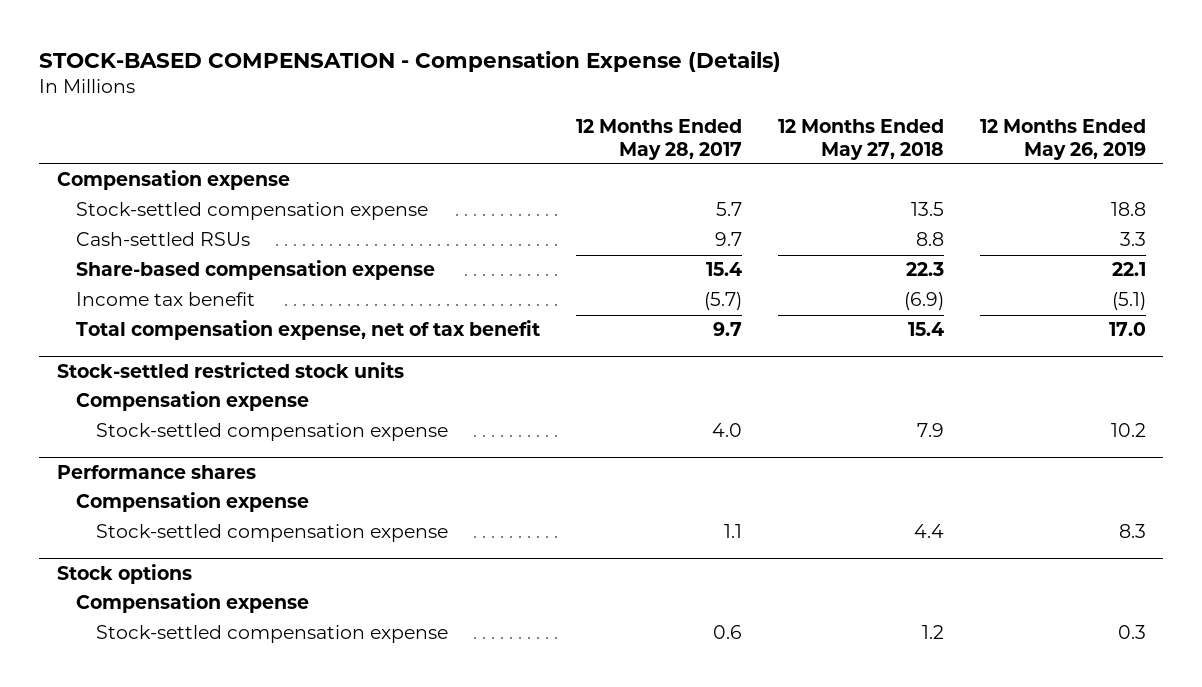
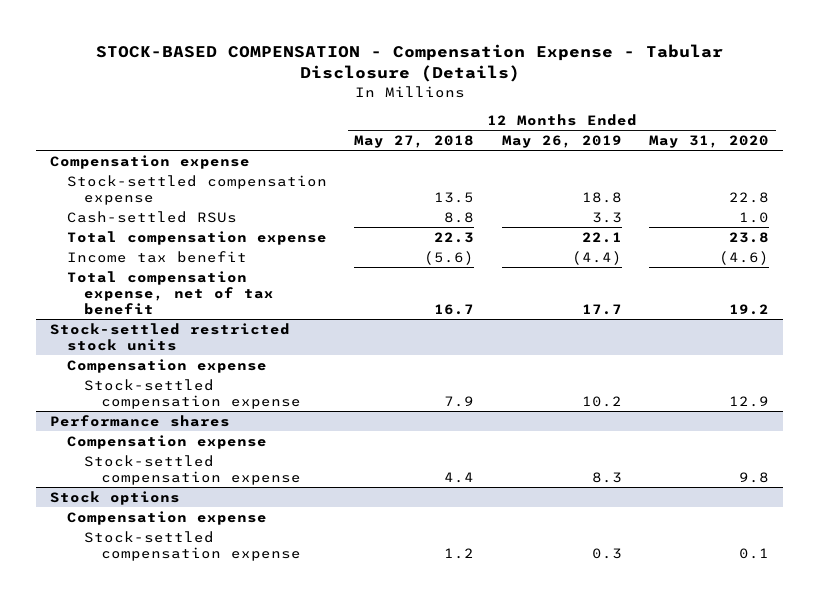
[38,50,781,72] STOCK-BASED COMPENSATION - Compensation Expense (Details) -> [95,44,723,83] STOCK-BASED COMPENSATION - Compensation Expense - Tabular Disclosure (Details)
[576,119,743,160] 12 Months Ended May 28, 2017 -> none
none -> [649,135,770,149] May 31, 2020
[76,260,436,281] Share-based compensation expense -> [66,230,327,245] Total compensation expense
[903,292,944,311] (6.9) -> [424,250,475,265] (5.6)
[1111,292,1146,311] (5.1) -> [571,250,622,265] (4.4)
[907,322,944,337] 15.4 -> [434,303,475,315] 16.7
[1108,322,1146,337] 17.0 -> [581,303,622,315] 17.7

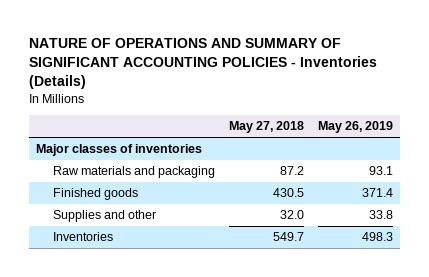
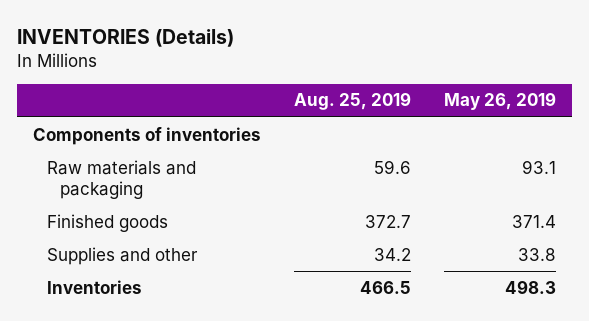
[28,38,377,90] NATURE OF OPERATIONS AND SUMMARY OF SIGNIFICANT ACCOUNTING POLICIES - Inventories (Details) -> [17,28,235,47] INVENTORIES (Details)
[229,121,305,134] May 27, 2018 -> none
none -> [293,92,411,111] Aug. 25, 2019
[35,144,202,157] Major classes of inventories -> [33,126,262,145] Components of inventories

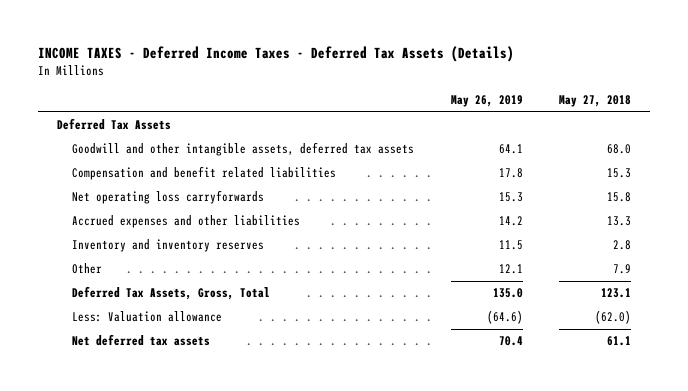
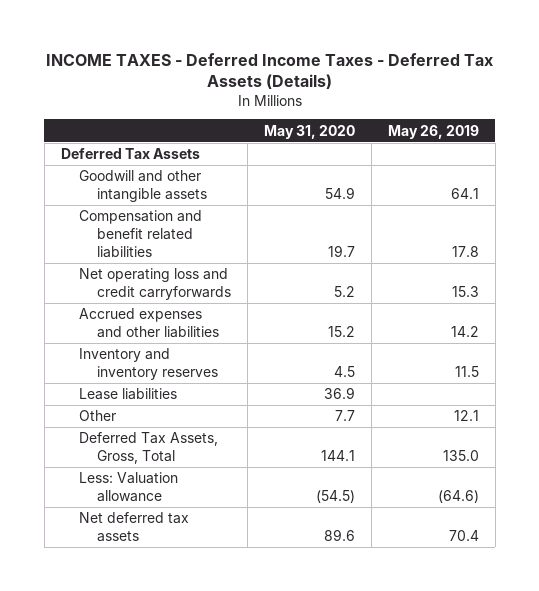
[559,94,632,107] May 27, 2018 -> none
none -> [263,124,355,139] May 31, 2020
[71,142,414,157] Goodwill and other intangible assets, deferred tax assets -> [78,170,208,202] Goodwill and other intangible assets
[71,190,264,205] Net operating loss carryforwards -> [78,268,232,300] Net operating loss and credit carryforwards
none -> [78,388,177,401] Lease liabilities

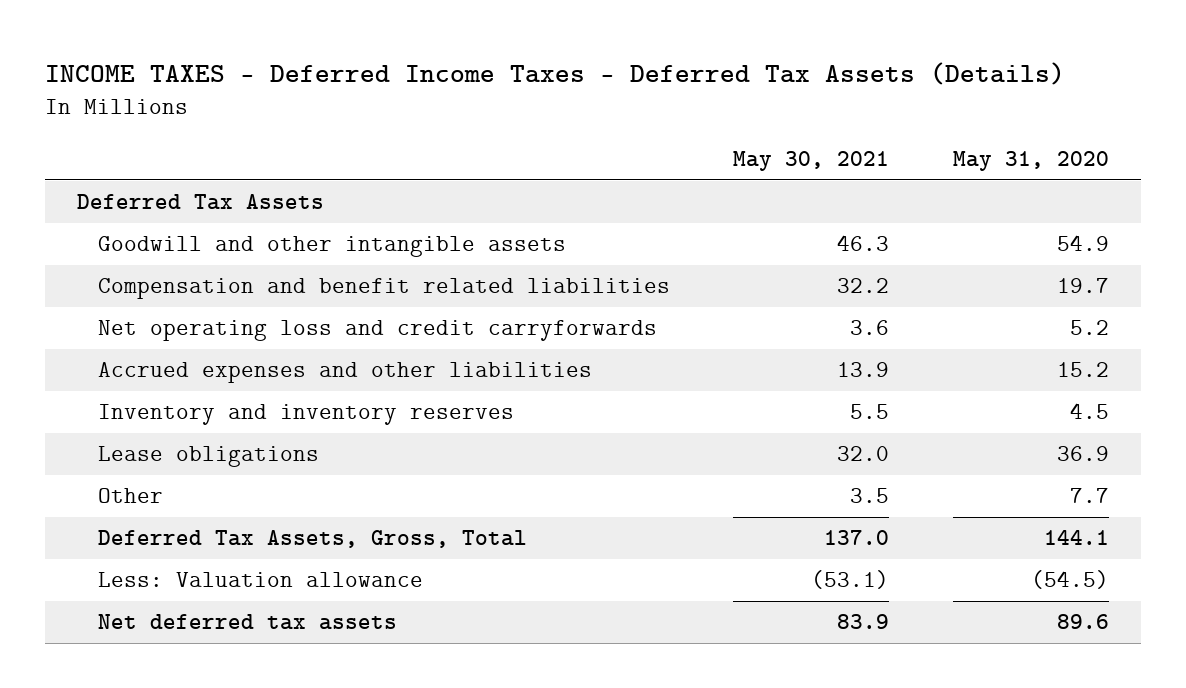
[387,124,479,139] May 26, 2019 -> none
none -> [733,151,890,172] May 30, 2021
[78,388,177,401] Lease liabilities -> [97,446,319,468] Lease obligations

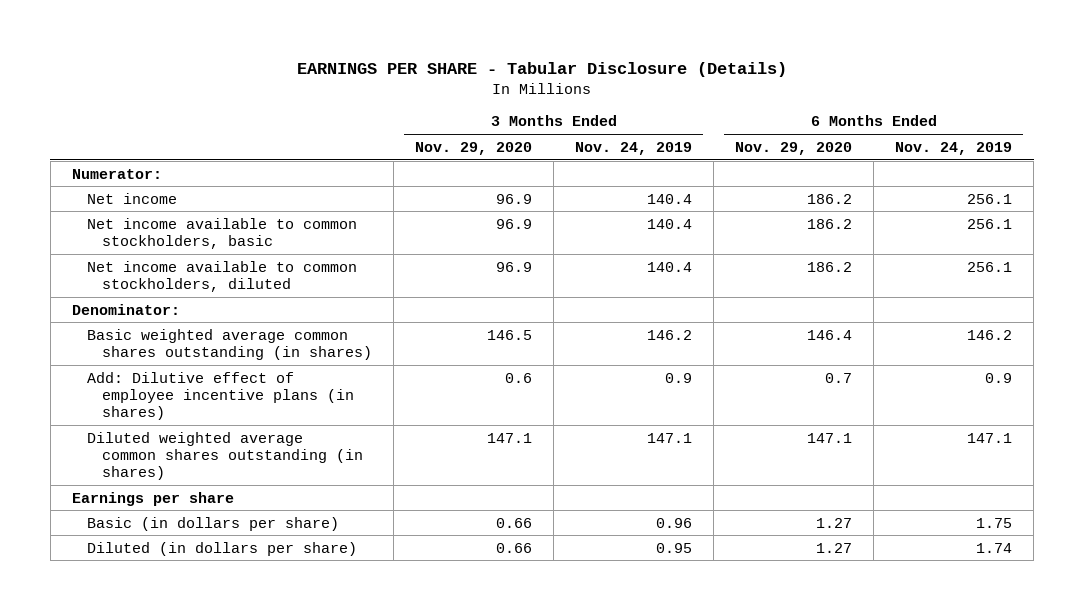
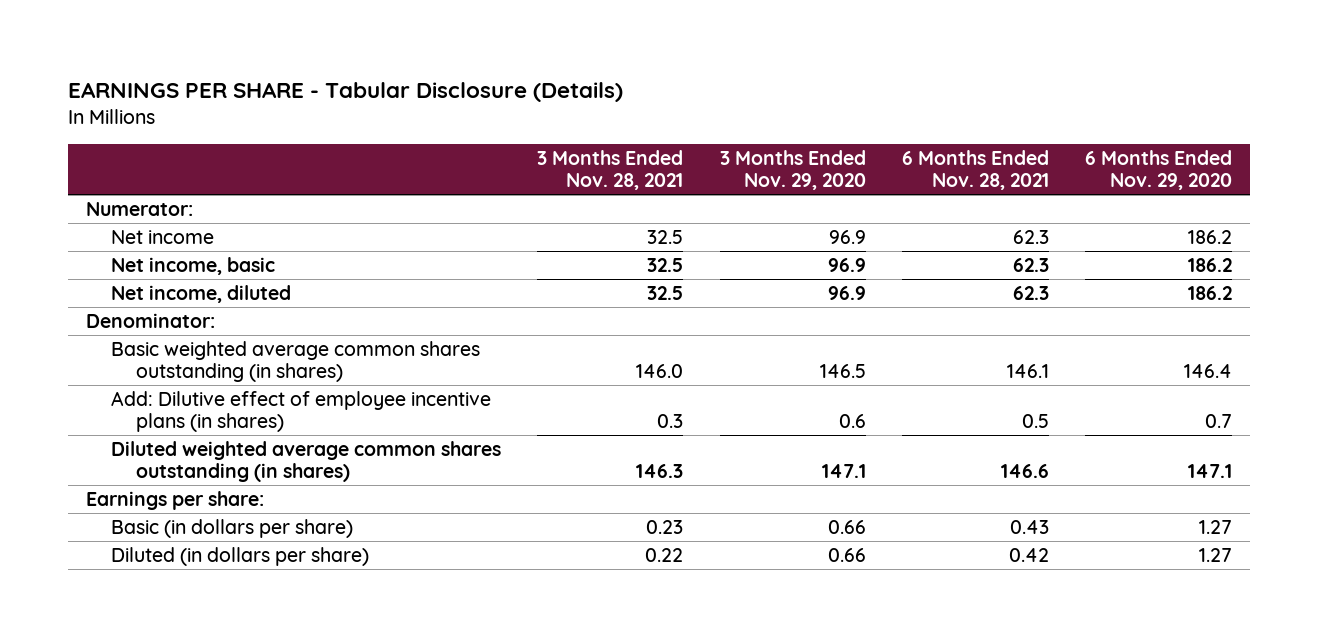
[575,141,693,155] Nov. 24, 2019 -> none
[895,141,1013,155] Nov. 24, 2019 -> none
none -> [537,149,684,191] 3 Months Ended Nov. 28, 2021
none -> [901,149,1049,191] 6 Months Ended Nov. 28, 2021
[86,217,357,249] Net income available to common stockholders, basic -> [111,256,276,275] Net income, basic
[86,260,357,292] Net income available to common stockholders, diluted -> [111,284,292,303] Net income, diluted
[72,491,235,506] Earnings per share -> [85,490,264,510] Earnings per share:

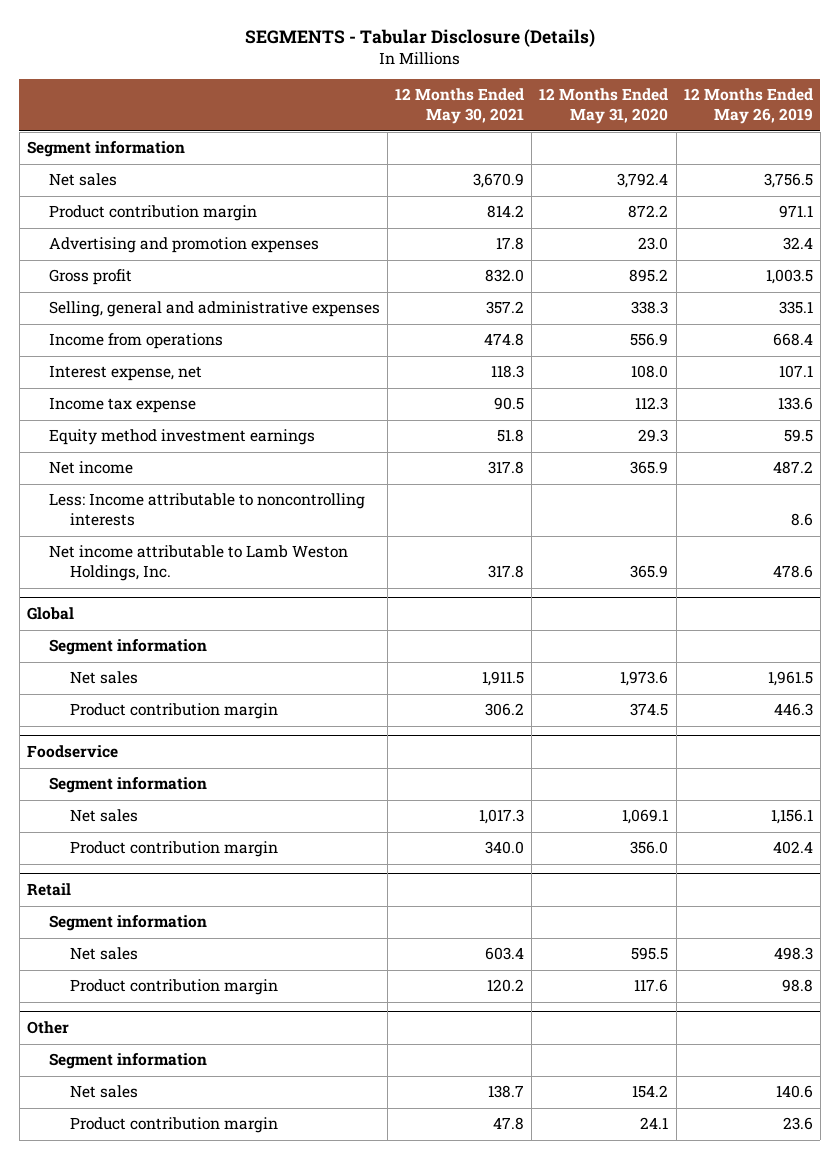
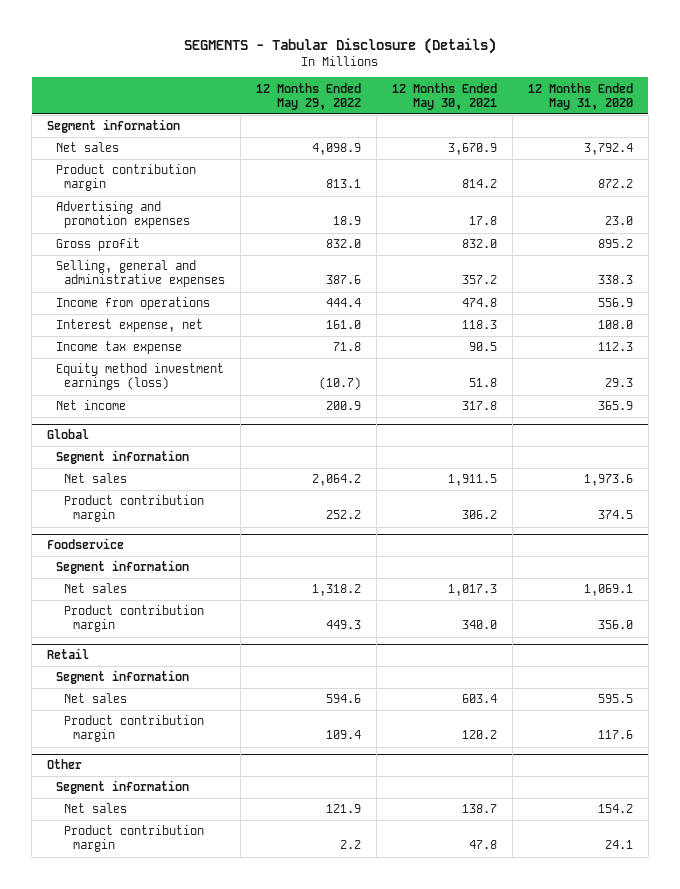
[683,88,813,125] 12 Months Ended May 26, 2019 -> none
none -> [256,82,362,110] 12 Months Ended May 29, 2022
[48,429,315,446] Equity method investment earnings -> [55,363,224,391] Equity method investment earnings (loss)
[48,493,365,527] Less: Income attributable to noncontrolling interests -> none
[48,545,348,582] Net income attributable to Lamb Weston Holdings, Inc. -> none

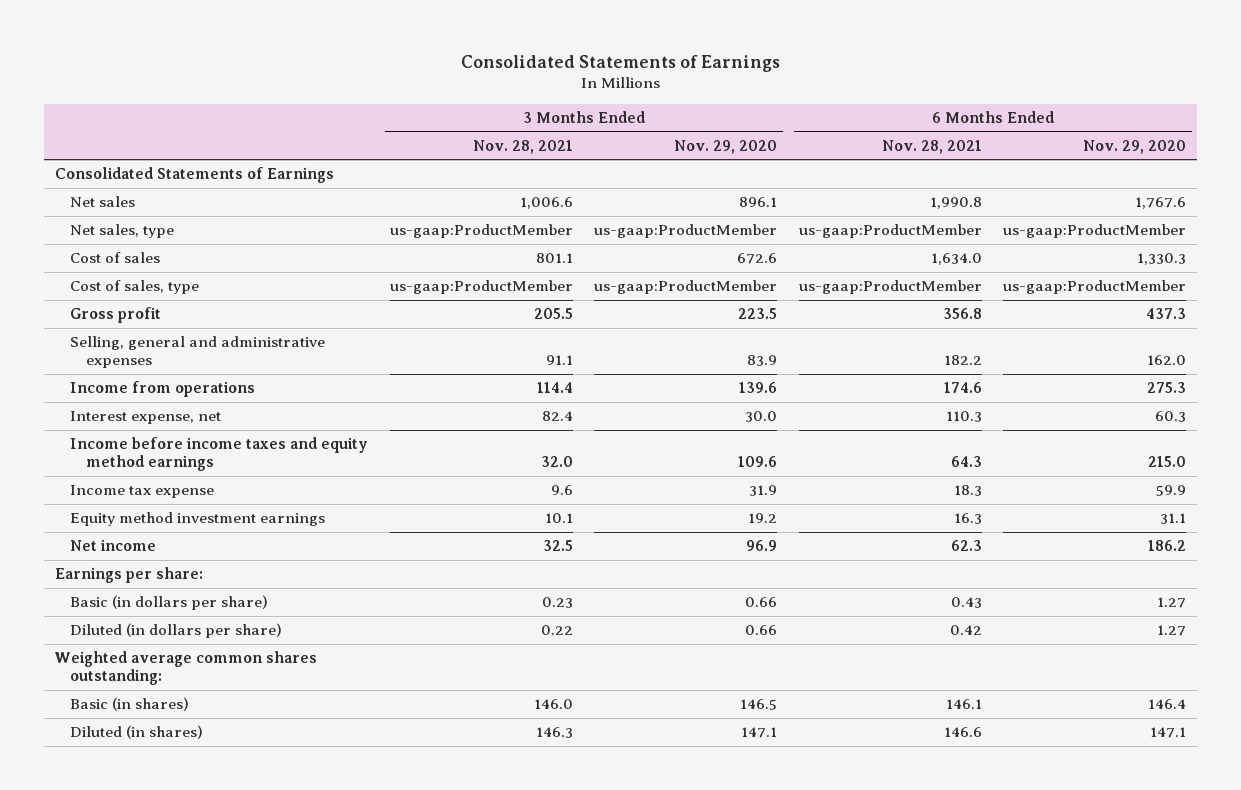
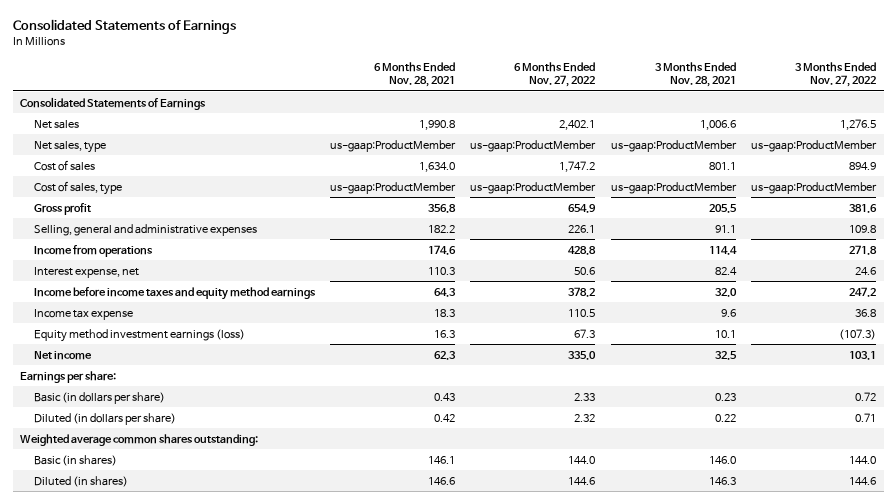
[674,139,778,154] Nov. 29, 2020 -> none
[1083,139,1187,154] Nov. 29, 2020 -> none
none -> [514,61,596,88] 6 Months Ended Nov. 27, 2022
none -> [795,61,877,88] 3 Months Ended Nov. 27, 2022
[70,512,326,527] Equity method investment earnings -> [33,328,245,342] Equity method investment earnings (loss)

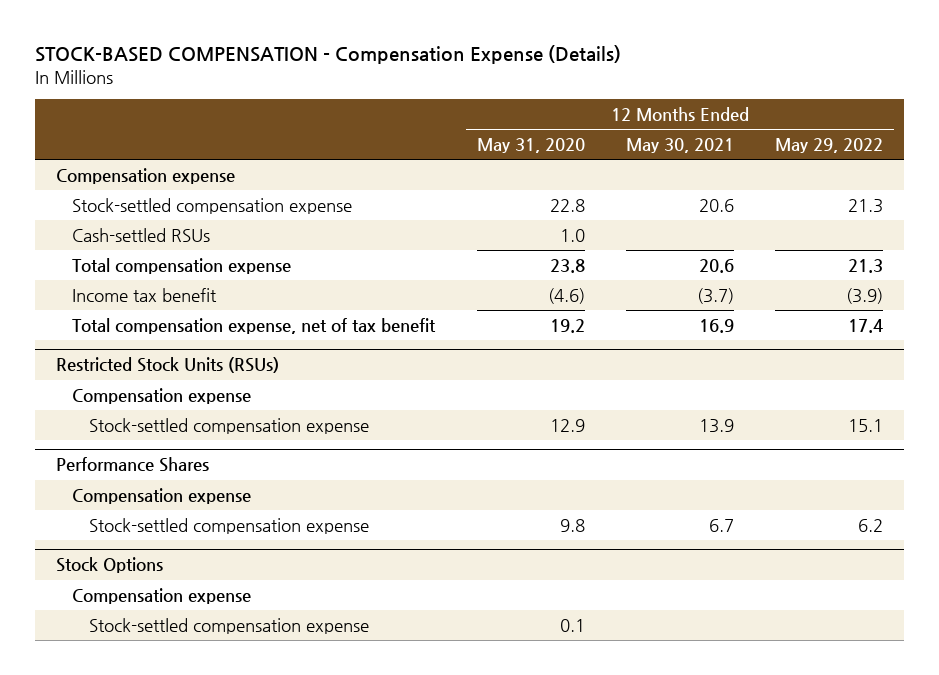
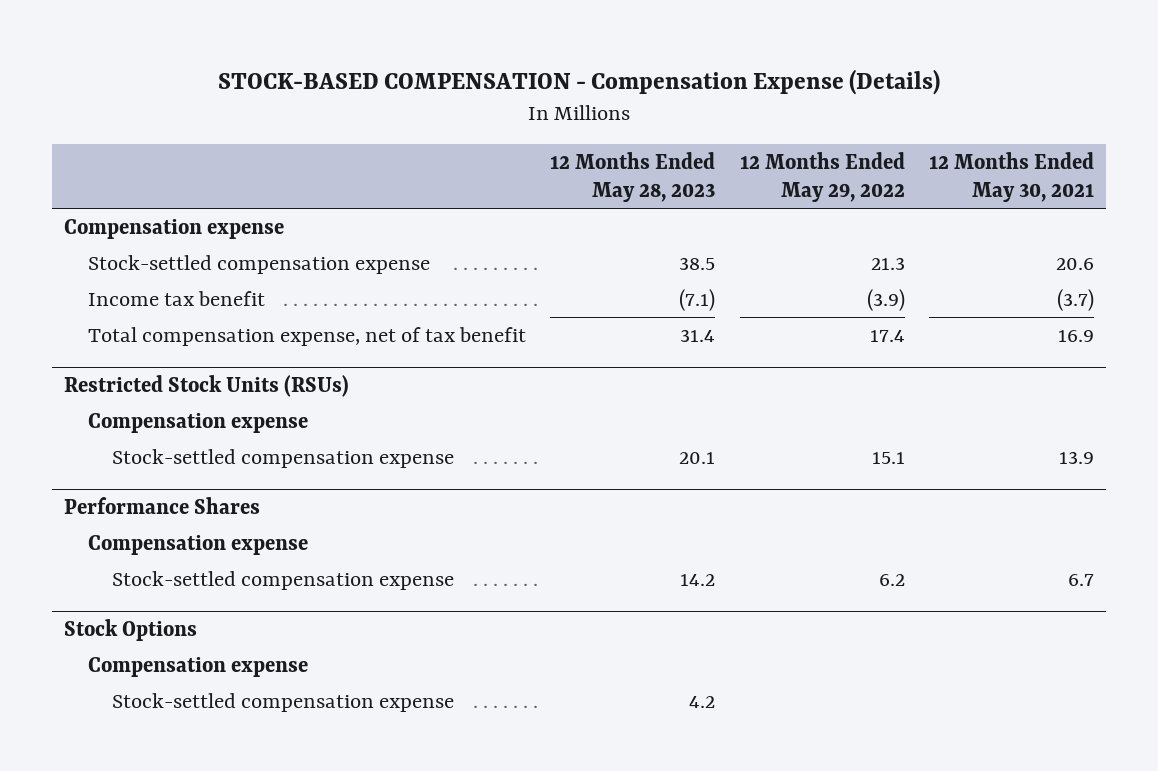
[476,137,585,153] May 31, 2020 -> none
none -> [550,151,716,202] 12 Months Ended May 28, 2023
[72,227,211,242] Cash-settled RSUs -> none
[72,257,292,274] Total compensation expense -> none

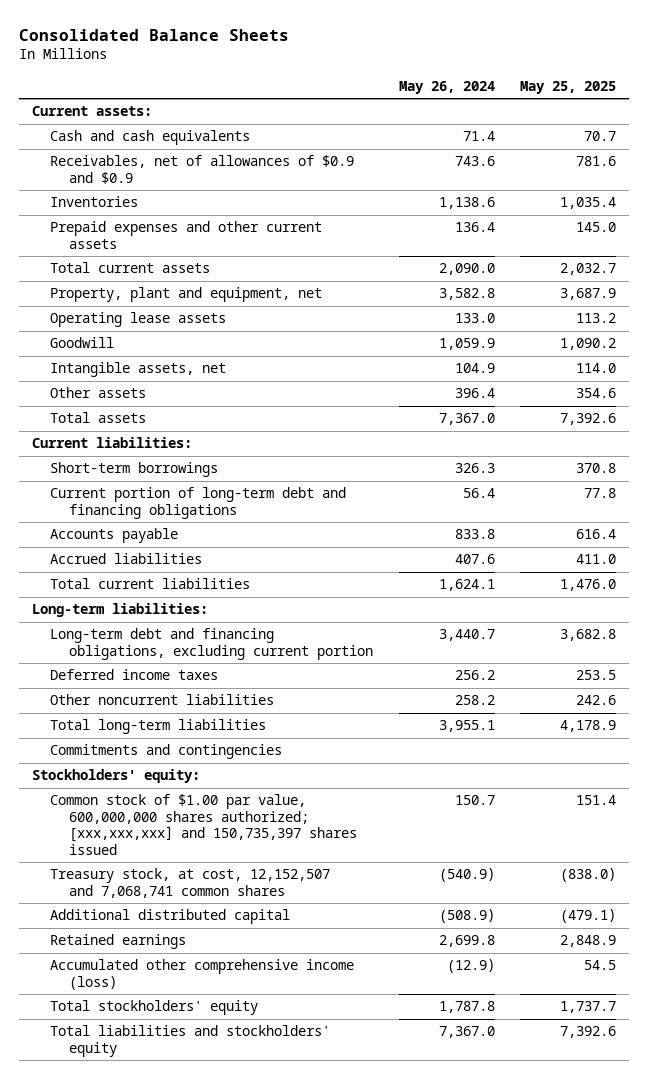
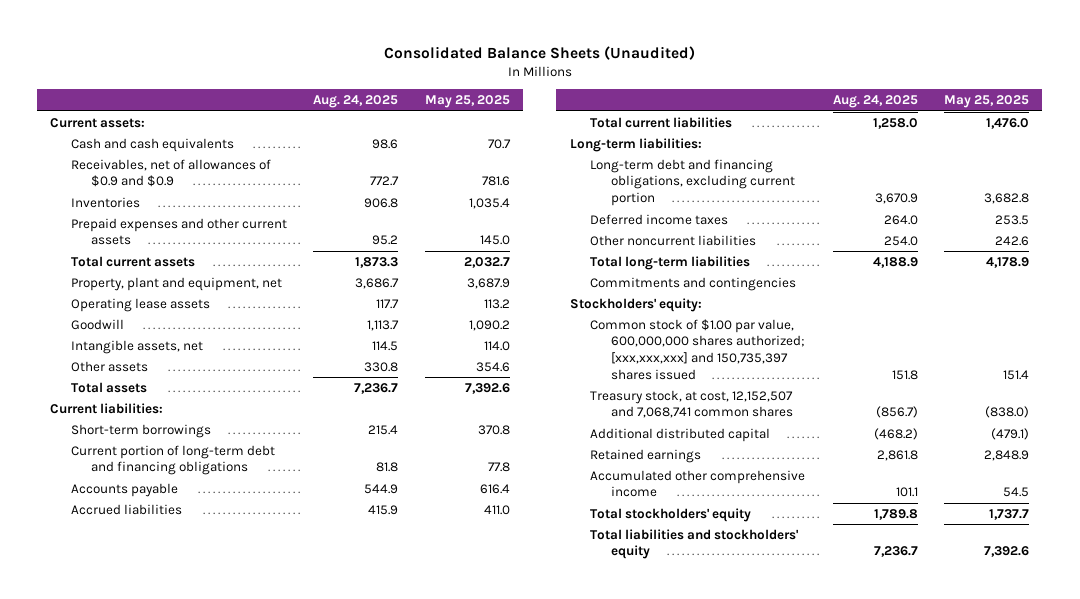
[19,28,290,41] Consolidated Balance Sheets -> [383,45,695,60] Consolidated Balance Sheets (Unaudited)
[398,80,495,94] May 26, 2024 -> none
none -> [313,94,399,108] Aug. 24, 2025
[50,959,355,990] Accumulated other comprehensive income (loss) -> [590,469,806,498] Accumulated other comprehensive income

